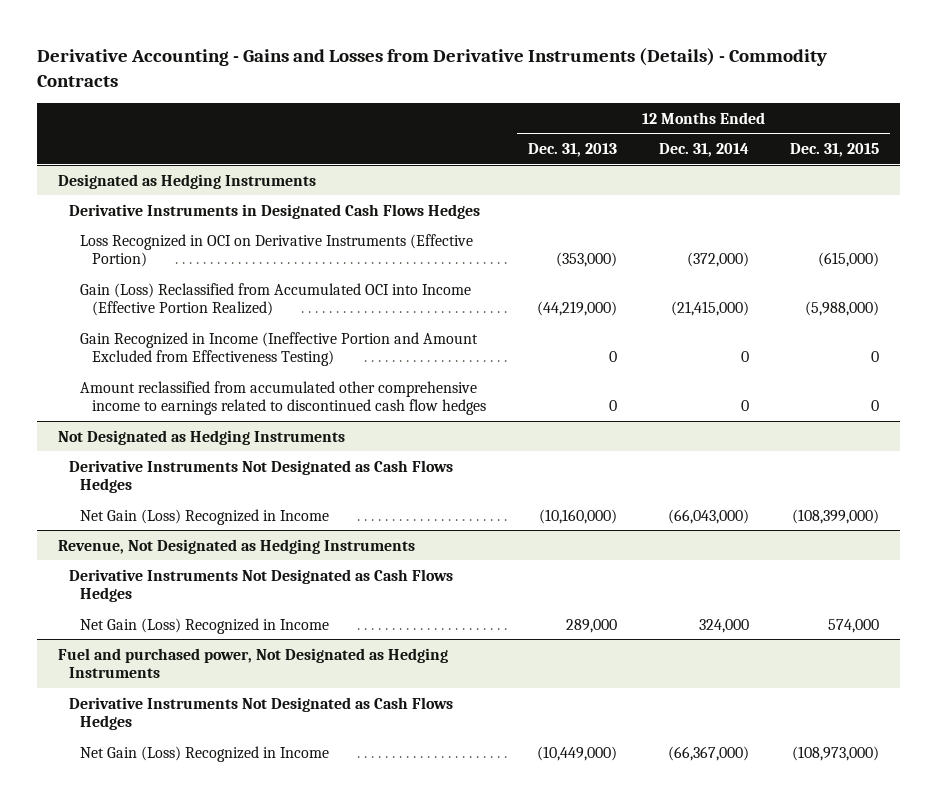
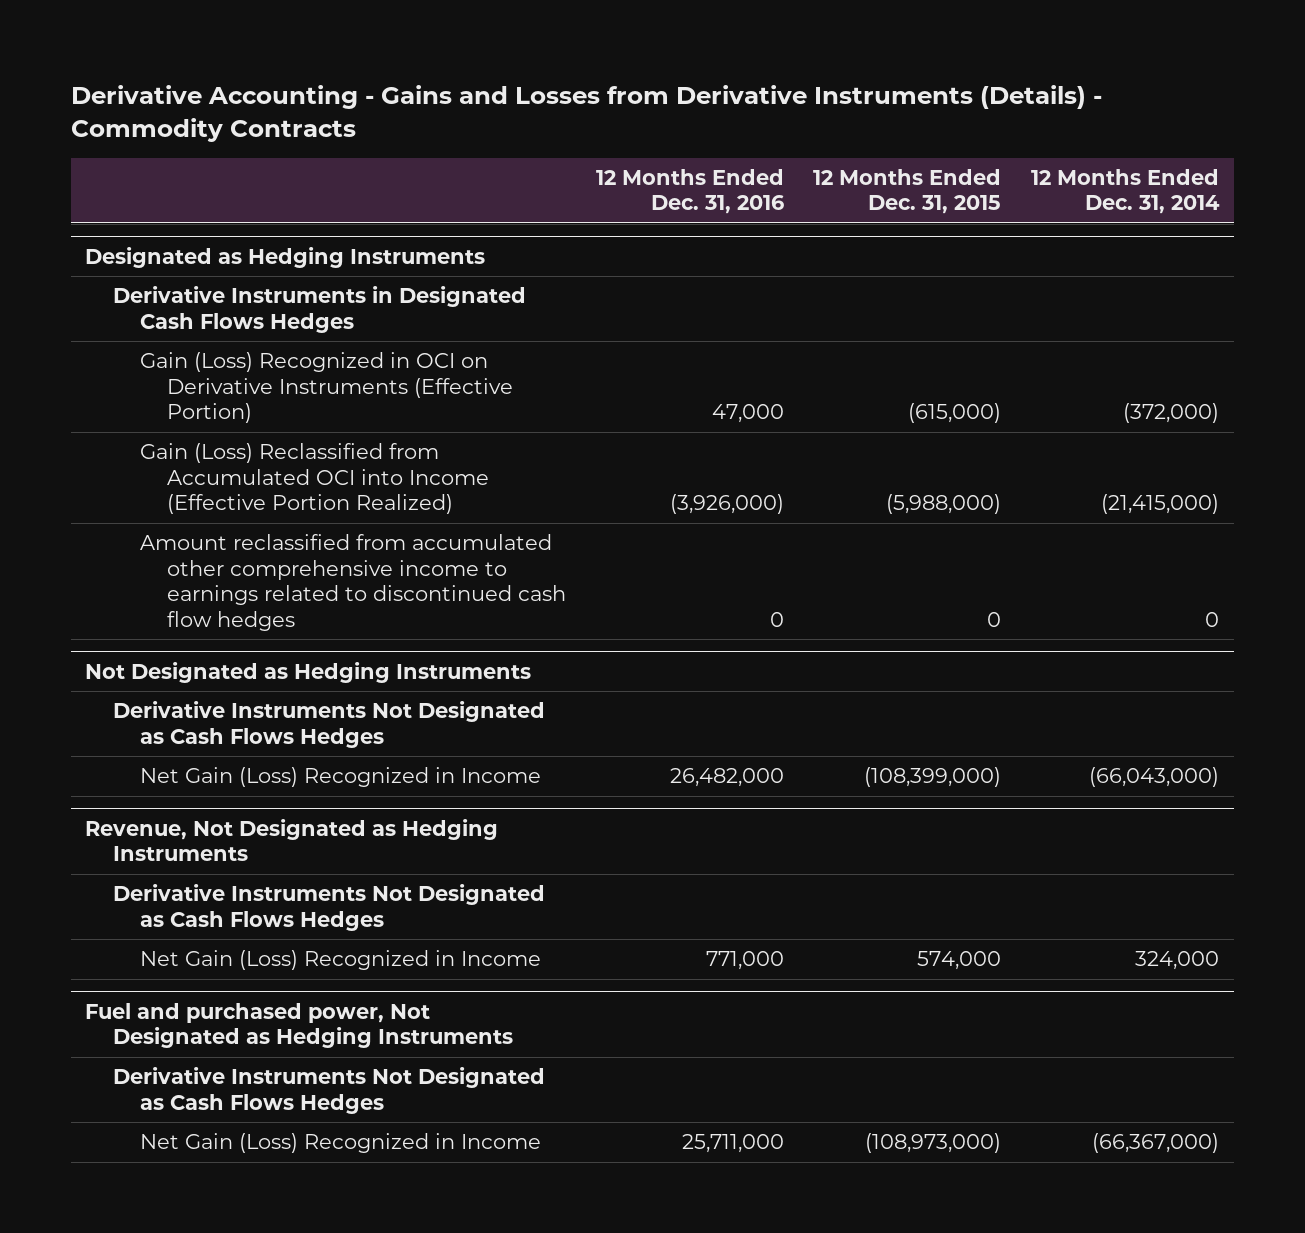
[527,142,617,157] Dec. 31, 2013 -> none
none -> [595,169,784,215] 12 Months Ended Dec. 31, 2016
[80,233,474,268] Loss Recognized in OCI on Derivative Instruments (Effective Portion) -> [139,352,514,424] Gain (Loss) Recognized in OCI on Derivative Instruments (Effective Portion)
[80,331,479,367] Gain Recognized in Income (Ineffective Portion and Amount Excluded from Effectiveness Testing) -> none

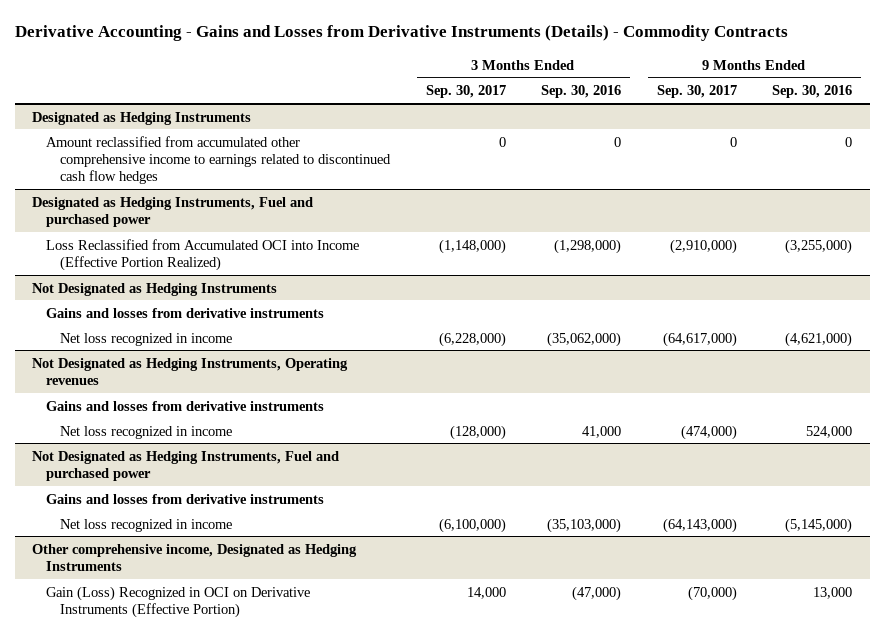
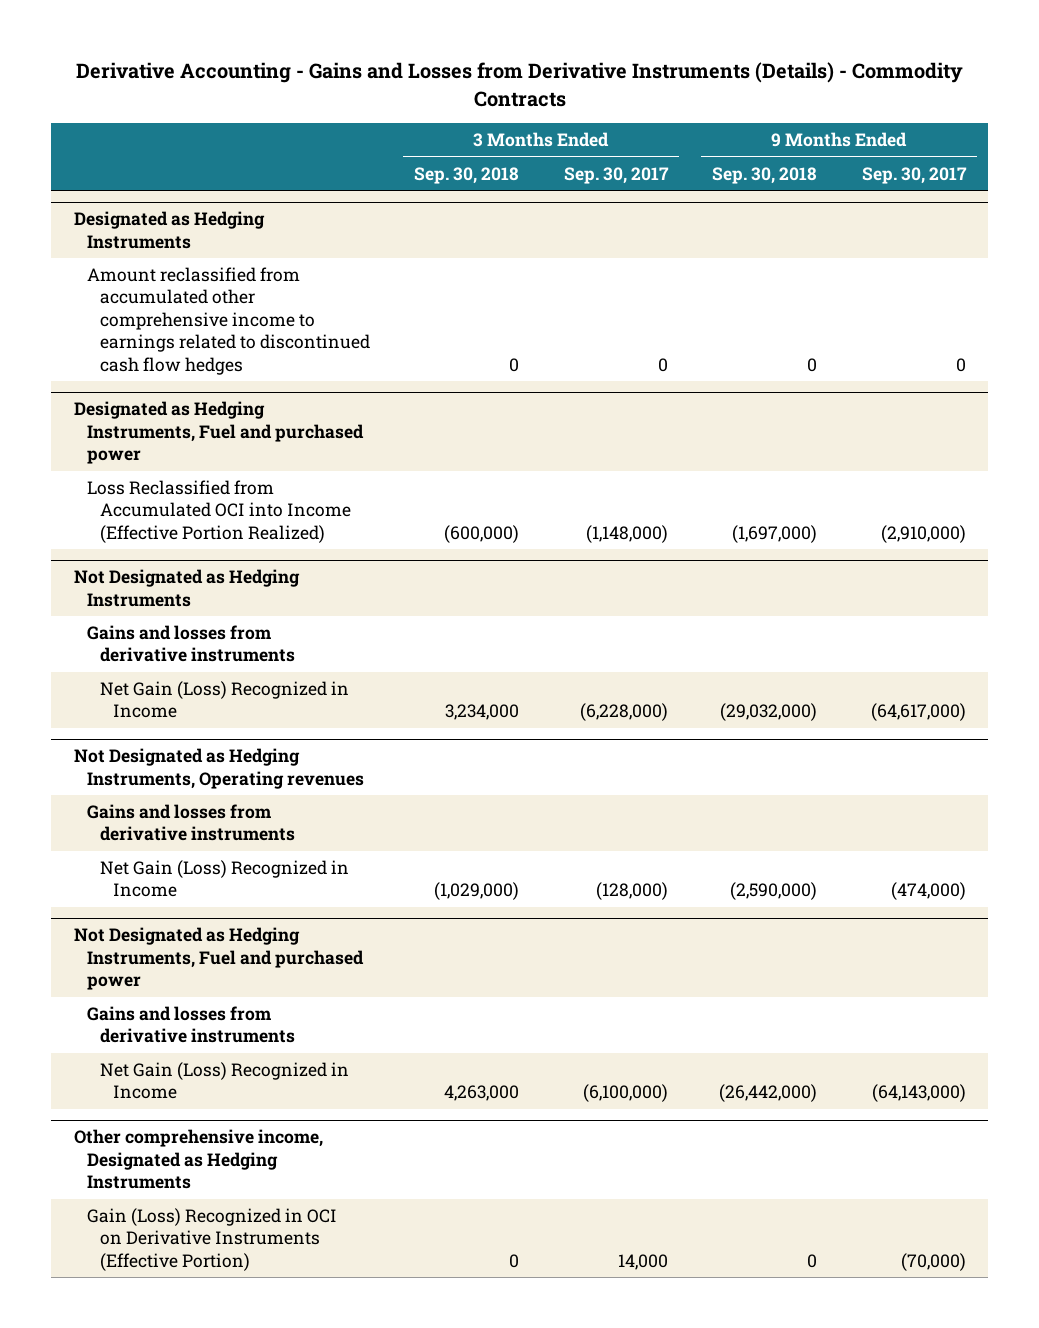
[541,85,622,99] Sep. 30, 2016 -> none
[772,85,853,99] Sep. 30, 2016 -> none
none -> [414,166,520,184] Sep. 30, 2018
none -> [712,166,818,184] Sep. 30, 2018
[60,332,233,346] Net loss recognized in income -> [100,681,350,719] Net Gain (Loss) Recognized in Income
[60,425,233,439] Net loss recognized in income -> [100,860,350,898] Net Gain (Loss) Recognized in Income
[60,518,233,532] Net loss recognized in income -> [100,1062,350,1100] Net Gain (Loss) Recognized in Income

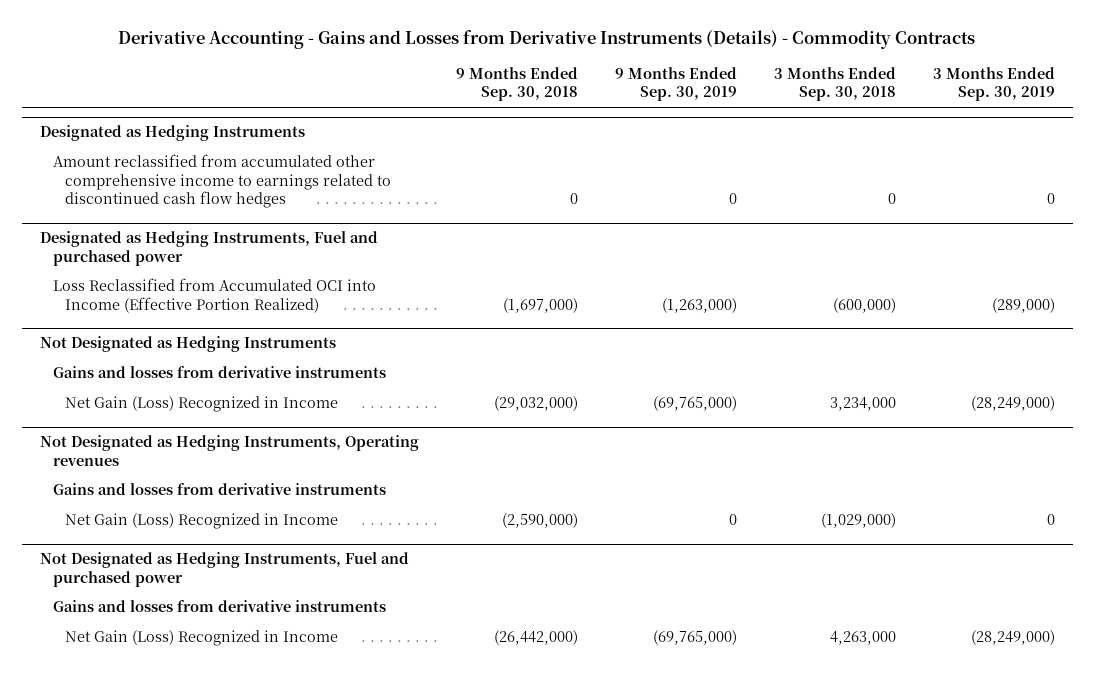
[563,166,669,184] Sep. 30, 2017 -> none
[861,166,967,184] Sep. 30, 2017 -> none
none -> [614,67,737,102] 9 Months Ended Sep. 30, 2019
none -> [932,67,1055,102] 3 Months Ended Sep. 30, 2019
[73,1129,323,1190] Other comprehensive income, Designated as Hedging Instruments -> none
[86,1208,337,1271] Gain (Loss) Recognized in OCI on Derivative Instruments (Effective Portion) -> none

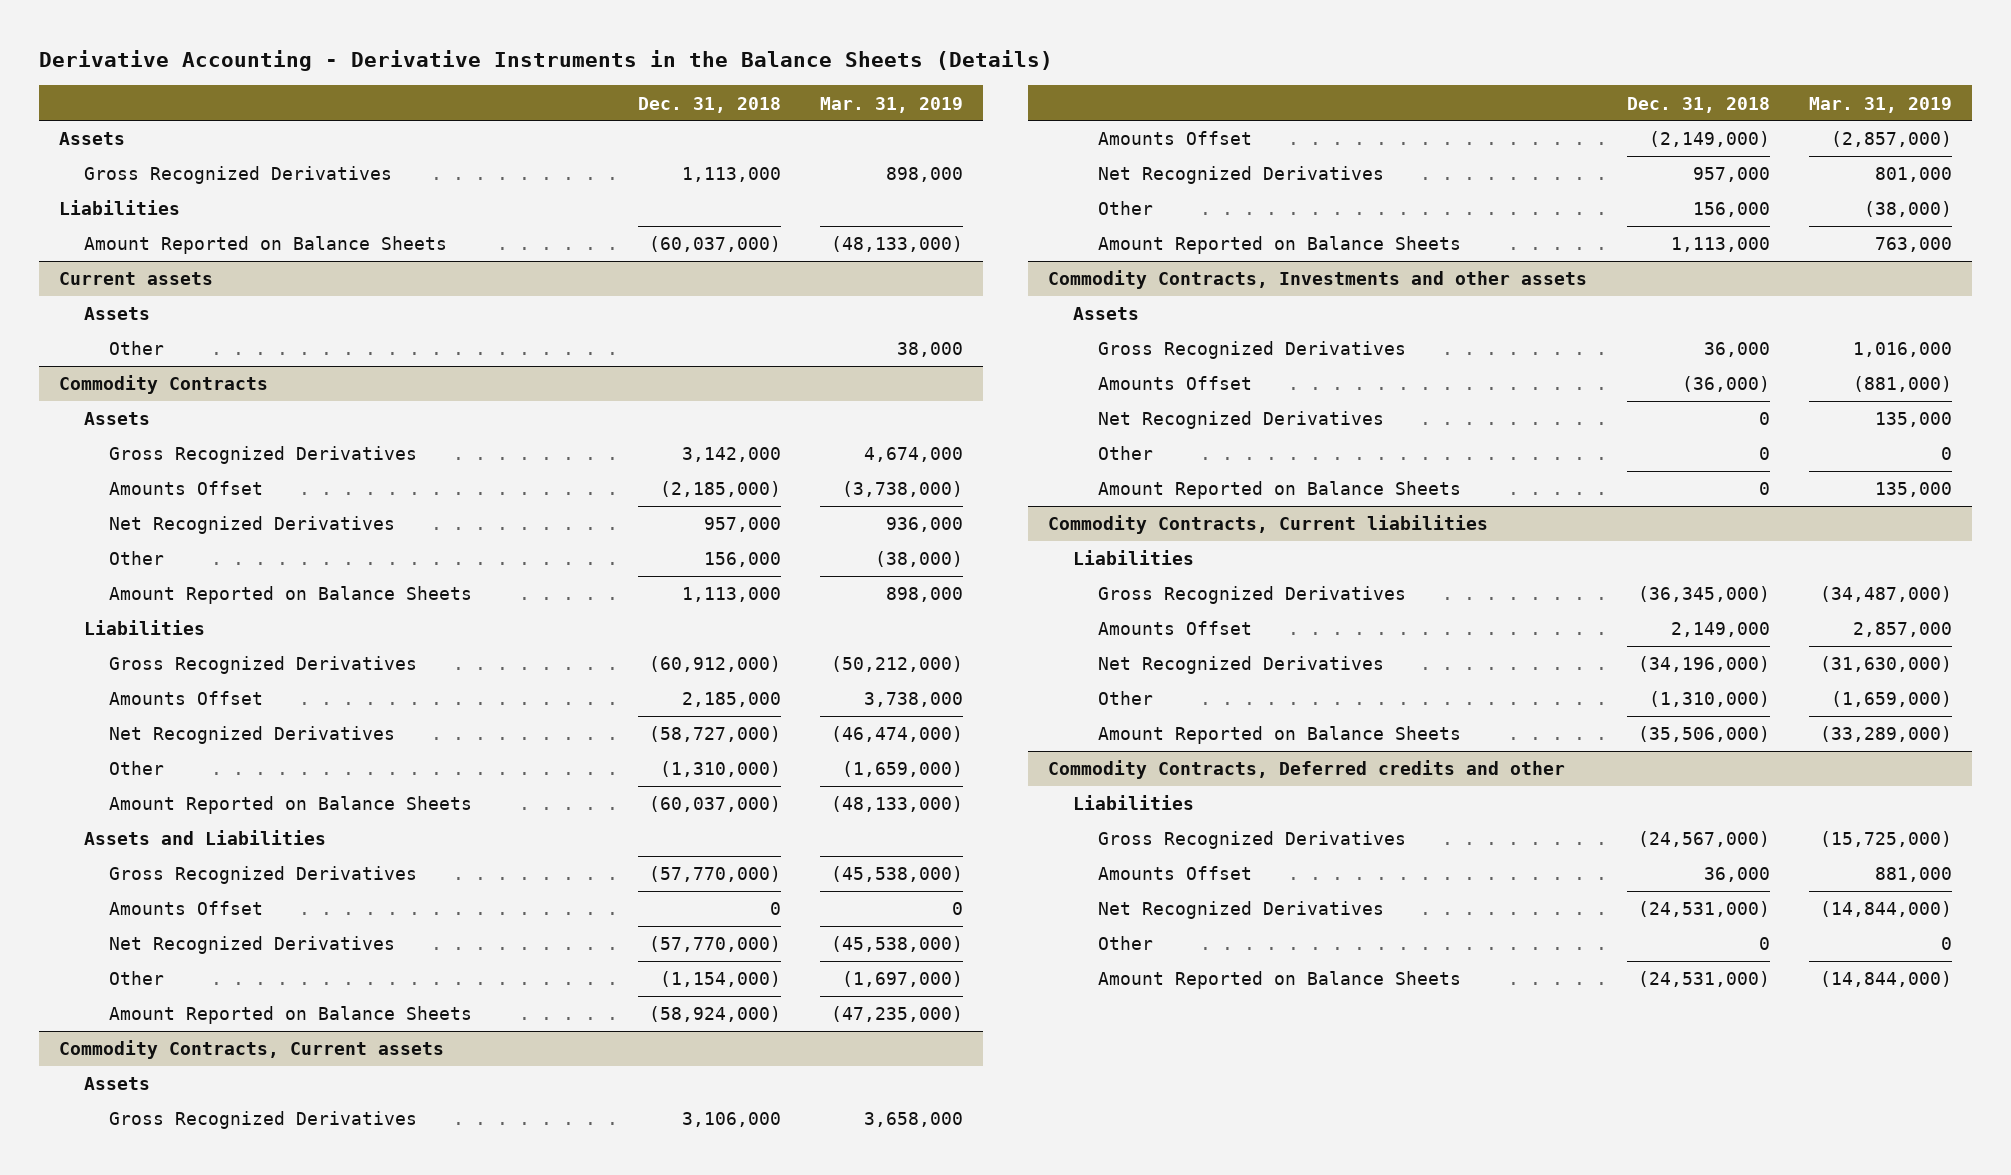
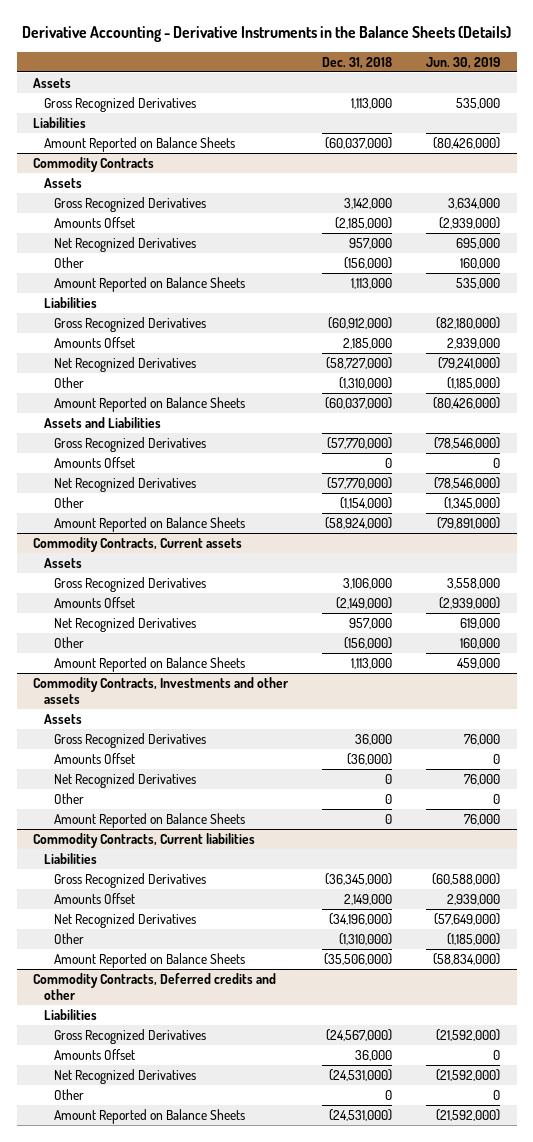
[820,96,964,113] Mar. 31, 2019 -> none
none -> [425,56,500,69] Jun. 30, 2019
[59,272,214,286] Current assets -> none
[84,307,151,321] Assets -> none
[109,341,165,356] Other -> none
[703,552,781,568] 156,000 -> [344,256,393,269] (156,000)
[1692,202,1770,218] 156,000 -> [344,636,393,649] (156,000)

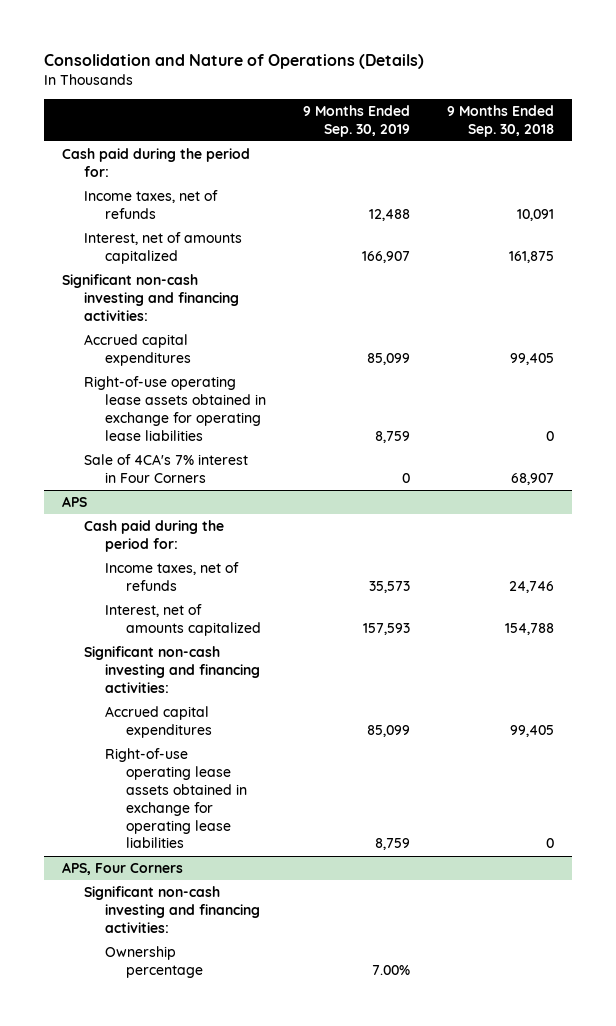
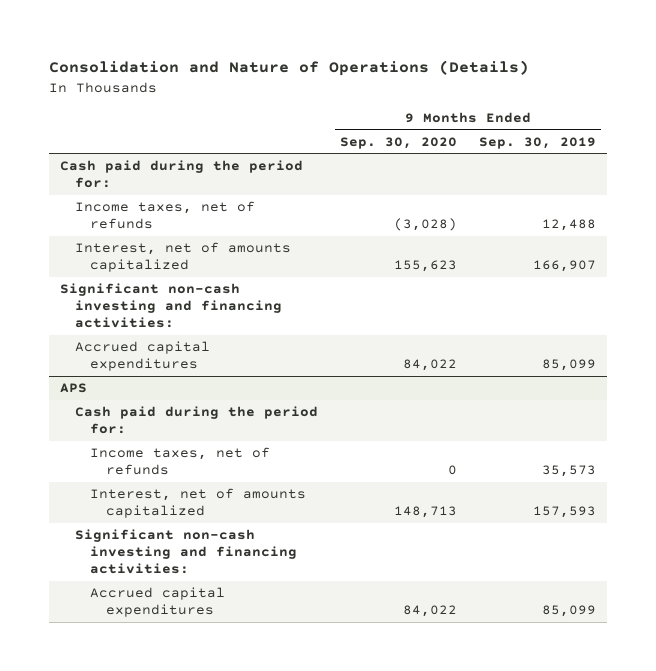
[446,104,554,137] 9 Months Ended Sep. 30, 2018 -> none
none -> [340,136,458,149] Sep. 30, 2020
[83,376,266,441] Right-of-use operating lease assets obtained in exchange for operating lease liabilities -> none
[83,454,248,484] Sale of 4CA's 7% interest in Four Corners -> none
[104,748,248,849] Right-of-use operating lease assets obtained in exchange for operating lease liabilities -> none
[62,862,184,876] APS, Four Corners -> none
[83,886,260,933] Significant non-cash investing and financing activities: -> none
[104,946,204,979] Ownership percentage -> none

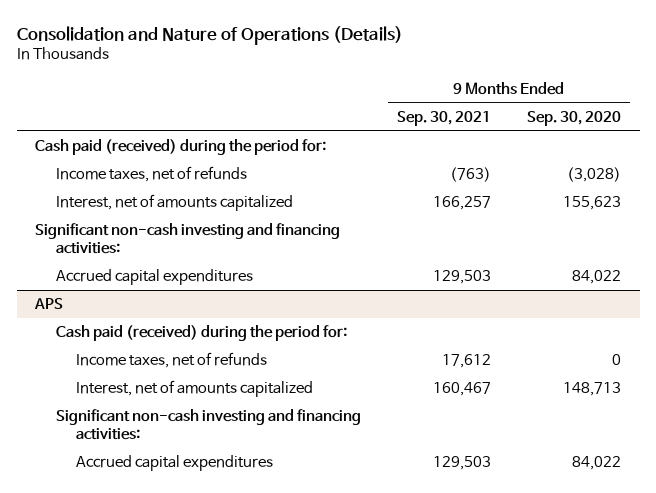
[478,136,596,149] Sep. 30, 2019 -> none
none -> [396,110,491,126] Sep. 30, 2021
[60,160,304,189] Cash paid during the period for: -> [34,139,326,156] Cash paid (received) during the period for:
[75,406,319,435] Cash paid during the period for: -> [55,325,347,342] Cash paid (received) during the period for:

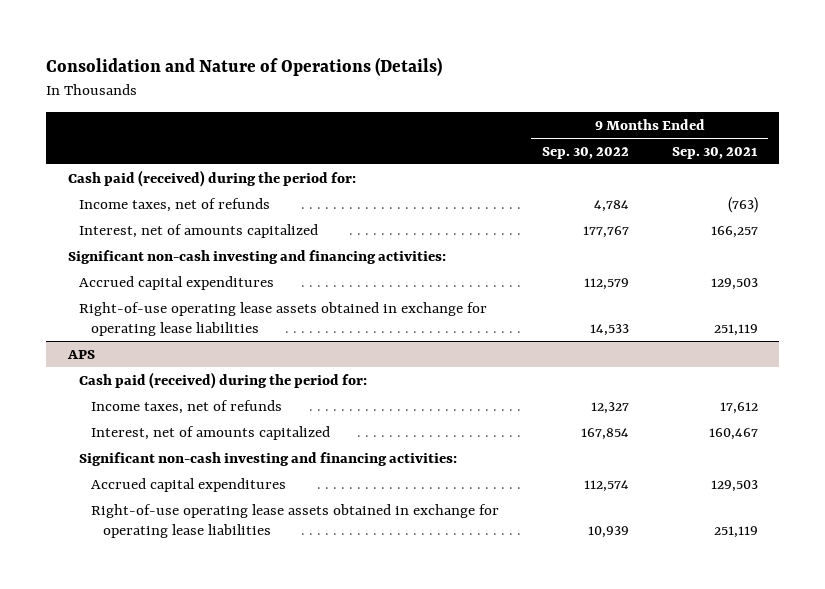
[527,110,622,126] Sep. 30, 2020 -> none
none -> [541,146,629,159] Sep. 30, 2022
none -> [79,301,488,336] Right-of-use operating lease assets obtained in exchange for operating lease liabilities
none -> [91,503,500,538] Right-of-use operating lease assets obtained in exchange for operating lease liabilities

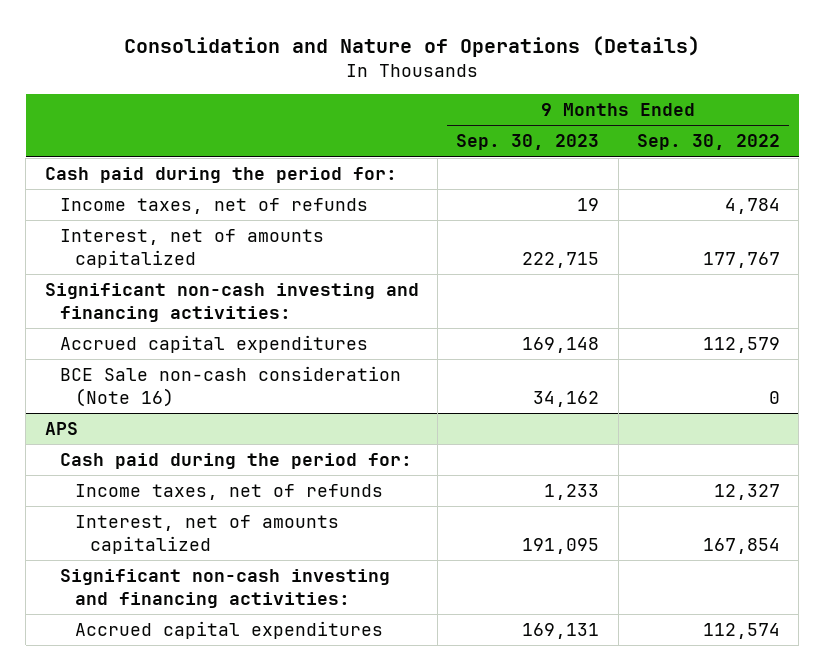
[671,146,758,159] Sep. 30, 2021 -> none
none -> [456,134,600,151] Sep. 30, 2023
[67,169,356,187] Cash paid (received) during the period for: -> [44,167,397,184] Cash paid during the period for:
[79,301,488,336] Right-of-use operating lease assets obtained in exchange for operating lease liabilities -> none
none -> [59,366,401,407] BCE Sale non-cash consideration (Note 16)
[79,371,368,389] Cash paid (received) during the period for: -> [59,453,412,470] Cash paid during the period for:
[91,503,500,538] Right-of-use operating lease assets obtained in exchange for operating lease liabilities -> none

